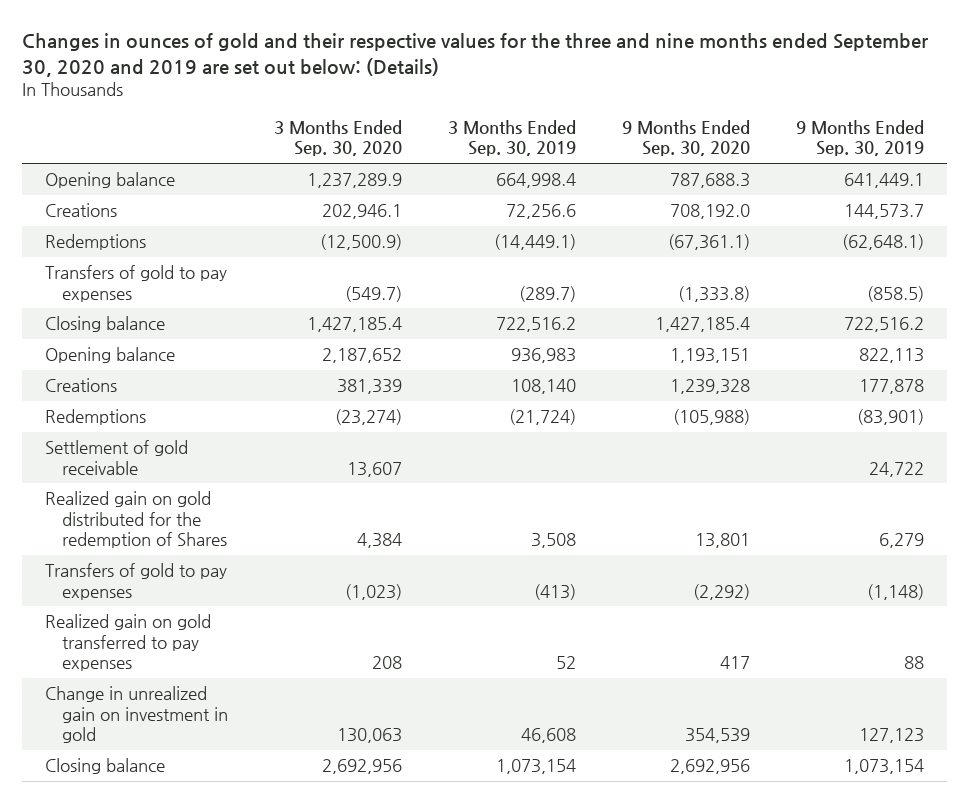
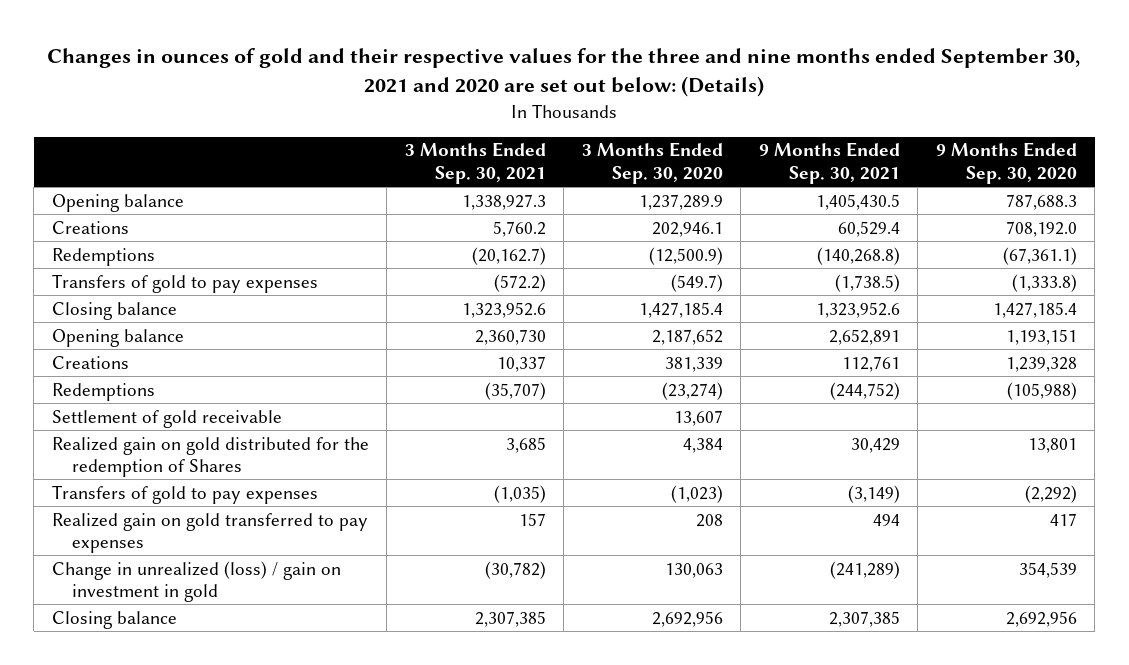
[21,33,928,77] Changes in ounces of gold and their respective values for the three and nine months ended September 30, 2020 and 2019 are set out below: (Details) -> [47,48,1081,98] Changes in ounces of gold and their respective values for the three and nine months ended September 30, 2021 and 2020 are set out below: (Details)
[447,120,576,157] 3 Months Ended Sep. 30, 2019 -> none
[795,120,924,157] 9 Months Ended Sep. 30, 2019 -> none
none -> [404,142,546,184] 3 Months Ended Sep. 30, 2021
none -> [758,142,900,184] 9 Months Ended Sep. 30, 2021
[44,686,228,743] Change in unrealized gain on investment in gold -> [51,560,341,602] Change in unrealized (loss) / gain on investment in gold

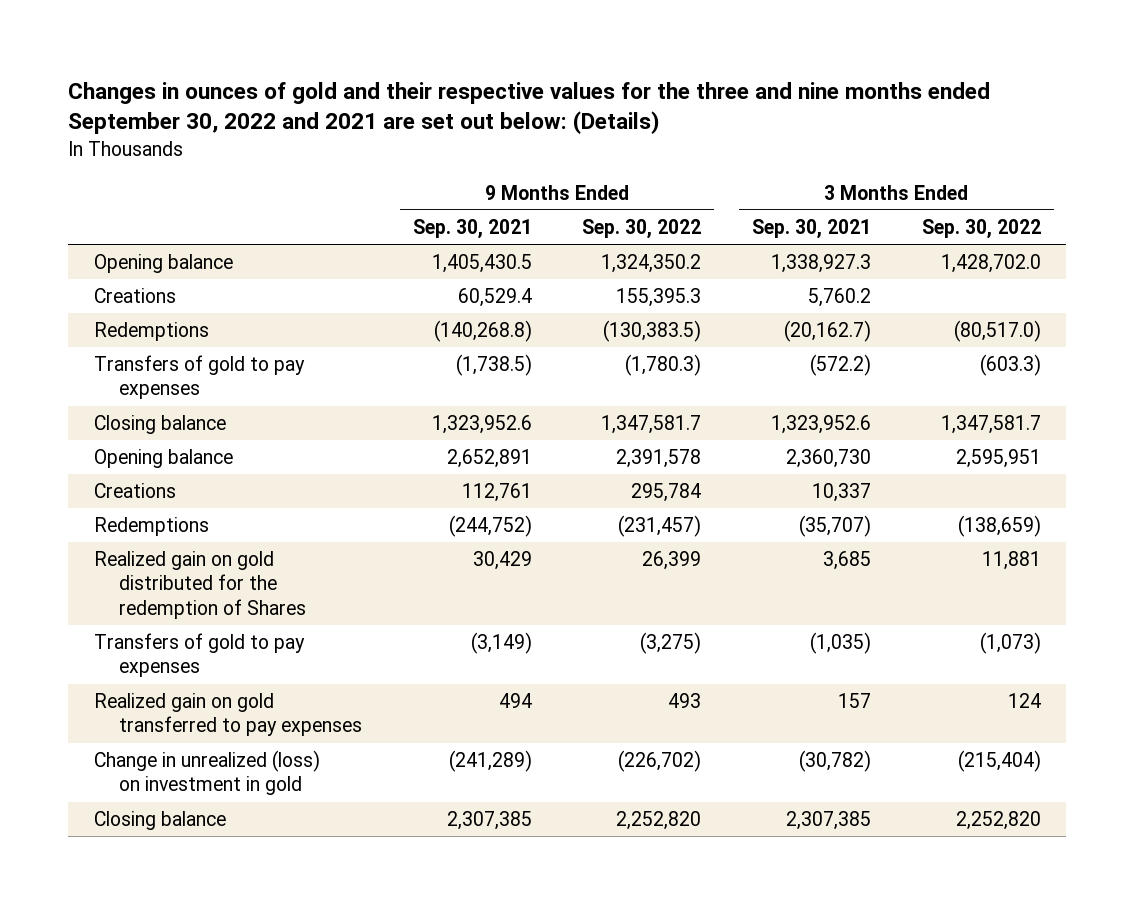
[47,48,1081,98] Changes in ounces of gold and their respective values for the three and nine months ended September 30, 2021 and 2020 are set out below: (Details) -> [68,81,991,135] Changes in ounces of gold and their respective values for the three and nine months ended September 30, 2022 and 2021 are set out below: (Details)
[581,142,723,184] 3 Months Ended Sep. 30, 2020 -> none
[935,142,1077,184] 9 Months Ended Sep. 30, 2020 -> none
none -> [582,219,702,240] Sep. 30, 2022
none -> [921,219,1041,240] Sep. 30, 2022
[51,409,282,428] Settlement of gold receivable -> none
[51,560,341,602] Change in unrealized (loss) / gain on investment in gold -> [93,750,320,796] Change in unrealized (loss) on investment in gold

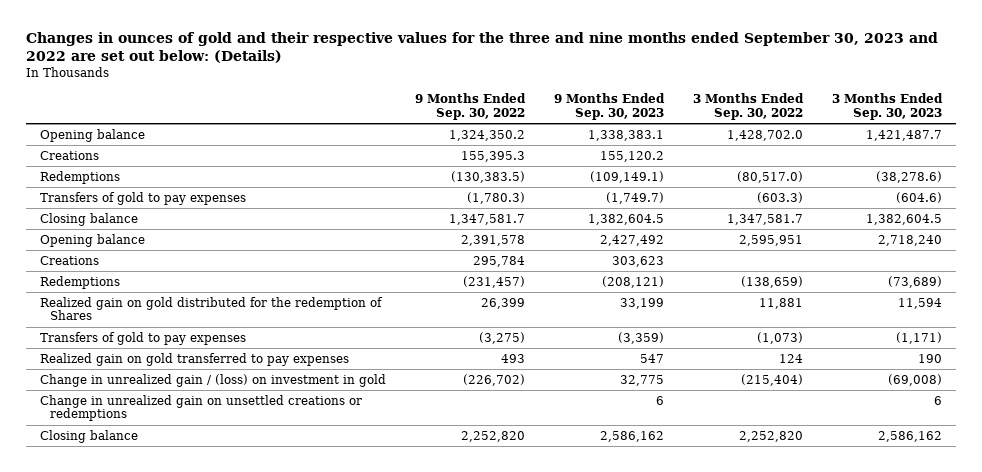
[68,81,991,135] Changes in ounces of gold and their respective values for the three and nine months ended September 30, 2022 and 2021 are set out below: (Details) -> [25,32,938,64] Changes in ounces of gold and their respective values for the three and nine months ended September 30, 2023 and 2022 are set out below: (Details)
[412,219,532,240] Sep. 30, 2021 -> none
[752,219,872,240] Sep. 30, 2021 -> none
none -> [553,93,665,120] 9 Months Ended Sep. 30, 2023
none -> [831,93,943,120] 3 Months Ended Sep. 30, 2023
[93,750,320,796] Change in unrealized (loss) on investment in gold -> [40,373,387,387] Change in unrealized gain / (loss) on investment in gold
none -> [40,394,363,422] Change in unrealized gain on unsettled creations or redemptions

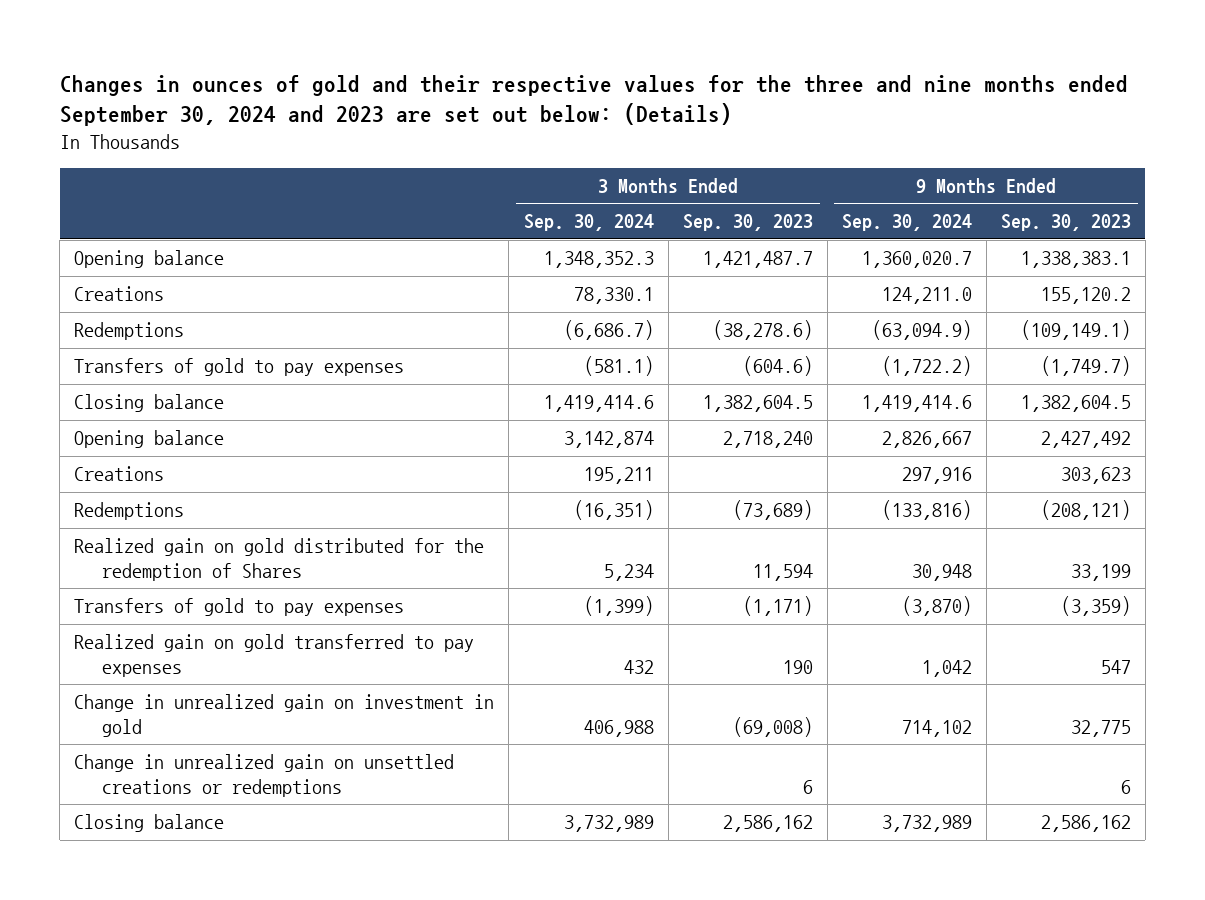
[25,32,938,64] Changes in ounces of gold and their respective values for the three and nine months ended September 30, 2023 and 2022 are set out below: (Details) -> [59,74,1128,127] Changes in ounces of gold and their respective values for the three and nine months ended September 30, 2024 and 2023 are set out below: (Details)
[414,93,526,120] 9 Months Ended Sep. 30, 2022 -> none
[692,93,804,120] 3 Months Ended Sep. 30, 2022 -> none
none -> [523,214,654,232] Sep. 30, 2024
none -> [841,214,972,232] Sep. 30, 2024
[40,373,387,387] Change in unrealized gain / (loss) on investment in gold -> [74,694,495,737] Change in unrealized gain on investment in gold

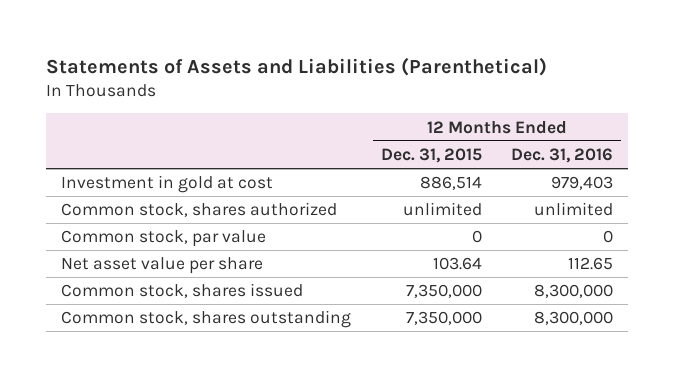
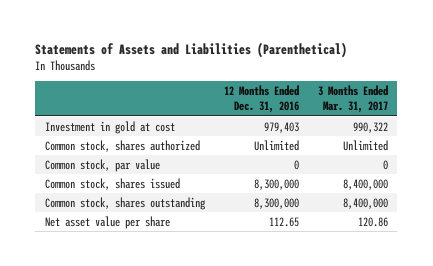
[380,147,482,163] Dec. 31, 2015 -> none
none -> [317,85,388,114] 3 Months Ended Mar. 31, 2017
[534,202,614,217] unlimited -> [253,139,299,151] Unlimited
[60,257,263,275] Net asset value per share -> [44,215,170,229] Net asset value per share

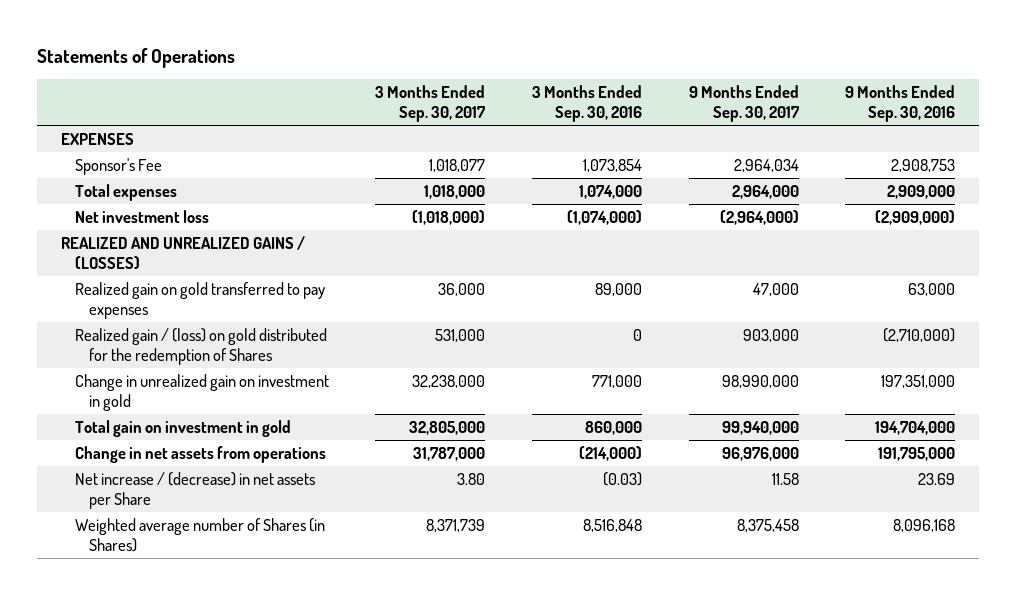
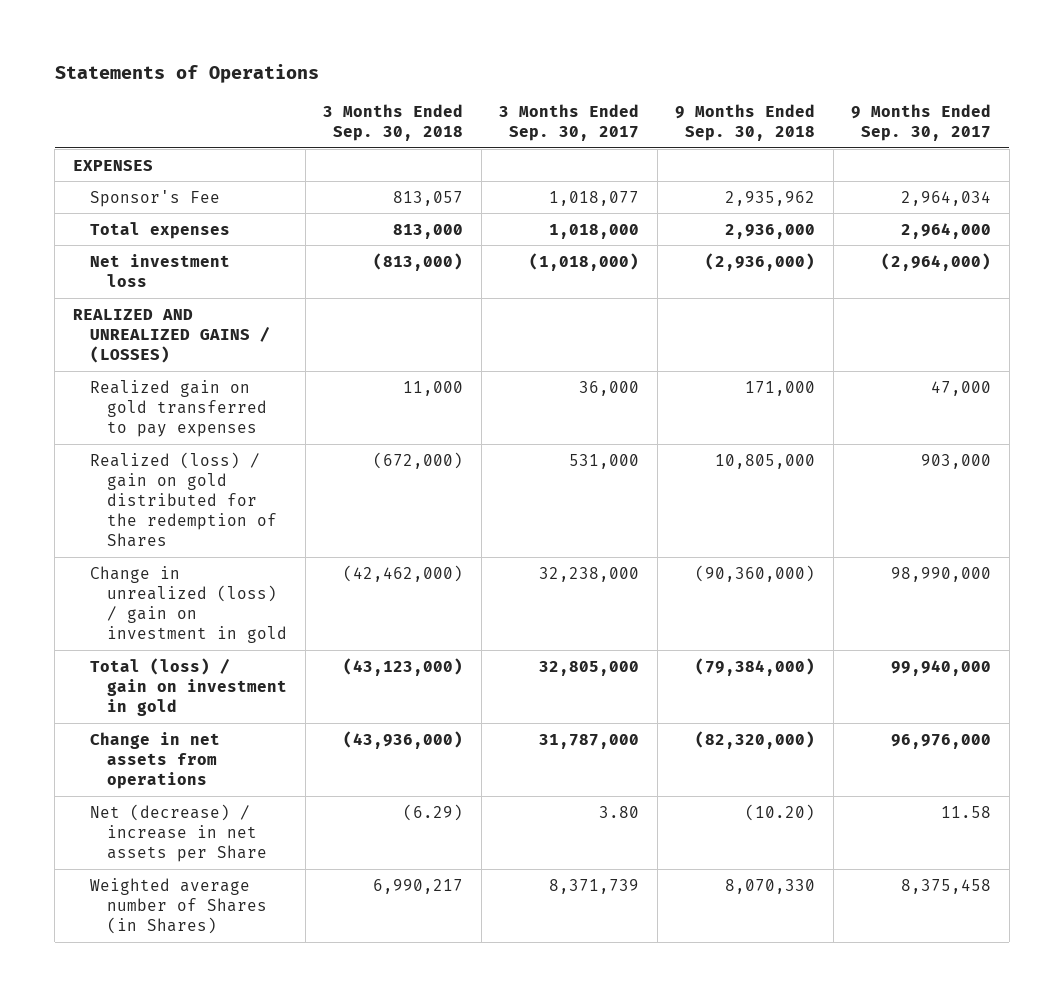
[531,84,642,123] 3 Months Ended Sep. 30, 2016 -> none
[845,84,956,123] 9 Months Ended Sep. 30, 2016 -> none
none -> [323,103,464,141] 3 Months Ended Sep. 30, 2018
none -> [675,103,816,141] 9 Months Ended Sep. 30, 2018
[74,327,327,366] Realized gain / (loss) on gold distributed for the redemption of Shares -> [89,451,278,548] Realized (loss) / gain on gold distributed for the redemption of Shares
[74,373,329,412] Change in unrealized gain on investment in gold -> [89,565,288,644] Change in unrealized (loss) / gain on investment in gold
[74,419,291,437] Total gain on investment in gold -> [89,657,288,716] Total (loss) / gain on investment in gold
[74,471,315,510] Net increase / (decrease) in net assets per Share -> [89,803,268,862] Net (decrease) / increase in net assets per Share

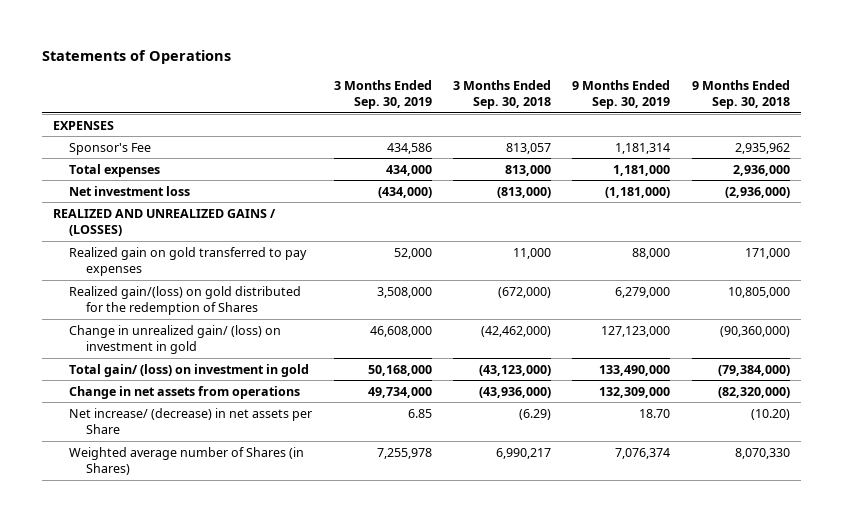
[499,103,640,141] 3 Months Ended Sep. 30, 2017 -> none
[851,103,992,141] 9 Months Ended Sep. 30, 2017 -> none
none -> [333,79,432,109] 3 Months Ended Sep. 30, 2019
none -> [572,79,671,109] 9 Months Ended Sep. 30, 2019
[89,451,278,548] Realized (loss) / gain on gold distributed for the redemption of Shares -> [69,285,302,315] Realized gain/(loss) on gold distributed for the redemption of Shares
[89,565,288,644] Change in unrealized (loss) / gain on investment in gold -> [69,324,282,354] Change in unrealized gain/ (loss) on investment in gold
[89,657,288,716] Total (loss) / gain on investment in gold -> [69,363,310,377] Total gain/ (loss) on investment in gold
[89,803,268,862] Net (decrease) / increase in net assets per Share -> [69,407,313,434] Net increase/ (decrease) in net assets per Share

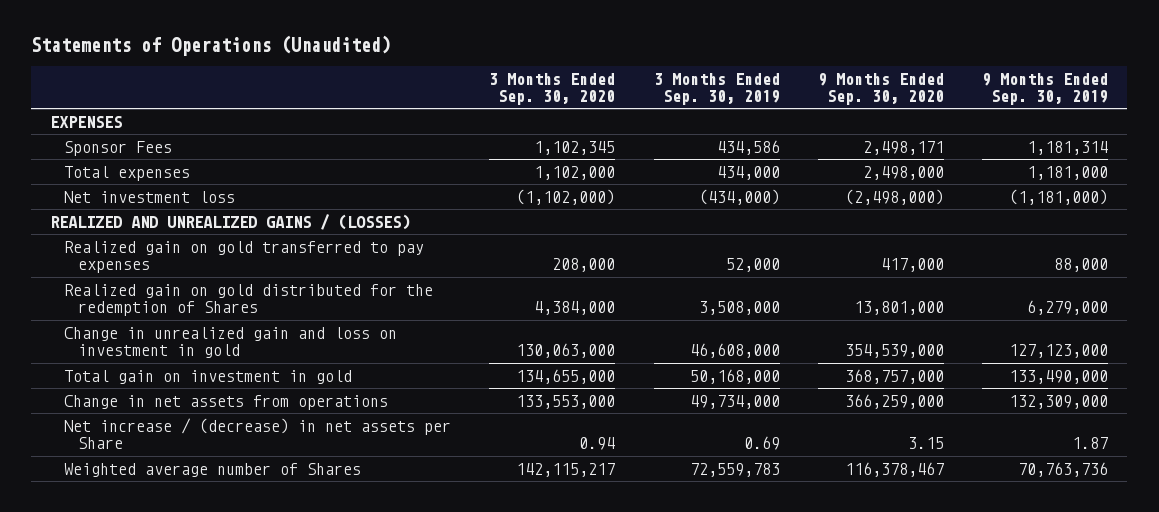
[42,50,232,65] Statements of Operations -> [31,35,392,57] Statements of Operations (Unaudited)
[453,79,552,109] 3 Months Ended Sep. 30, 2018 -> none
[691,79,790,109] 9 Months Ended Sep. 30, 2018 -> none
none -> [489,72,616,106] 3 Months Ended Sep. 30, 2020
none -> [817,72,944,106] 9 Months Ended Sep. 30, 2020
[69,142,152,155] Sponsor's Fee -> [64,140,173,156] Sponsor Fees
[69,285,302,315] Realized gain/(loss) on gold distributed for the redemption of Shares -> [64,283,434,317] Realized gain on gold distributed for the redemption of Shares
[69,324,282,354] Change in unrealized gain/ (loss) on investment in gold -> [64,326,398,359] Change in unrealized gain and loss on investment in gold
[69,363,310,377] Total gain/ (loss) on investment in gold -> [64,369,353,384] Total gain on investment in gold
[69,407,313,434] Net increase/ (decrease) in net assets per Share -> [64,417,452,450] Net increase / (decrease) in net assets per Share
[407,408,432,418] 6.85 -> [743,436,780,451] 0.69
[639,408,671,418] 18.70 -> [1072,437,1109,450] 1.87
[69,446,305,475] Weighted average number of Shares (in Shares) -> [64,462,362,477] Weighted average number of Shares
[376,447,432,459] 7,255,978 -> [689,462,780,477] 72,559,783
[615,447,671,459] 7,076,374 -> [1018,461,1109,477] 70,763,736

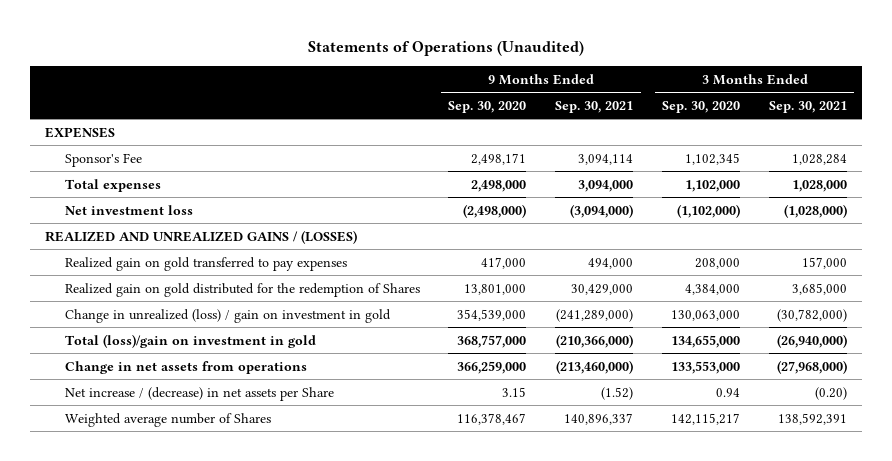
[653,72,780,106] 3 Months Ended Sep. 30, 2019 -> none
[982,72,1109,106] 9 Months Ended Sep. 30, 2019 -> none
none -> [555,100,634,113] Sep. 30, 2021
none -> [769,100,848,113] Sep. 30, 2021
[64,140,173,156] Sponsor Fees -> [64,152,142,167] Sponsor's Fee
[64,326,398,359] Change in unrealized gain and loss on investment in gold -> [64,308,391,323] Change in unrealized (loss) / gain on investment in gold
[64,369,353,384] Total gain on investment in gold -> [64,333,316,348] Total (loss)/gain on investment in gold

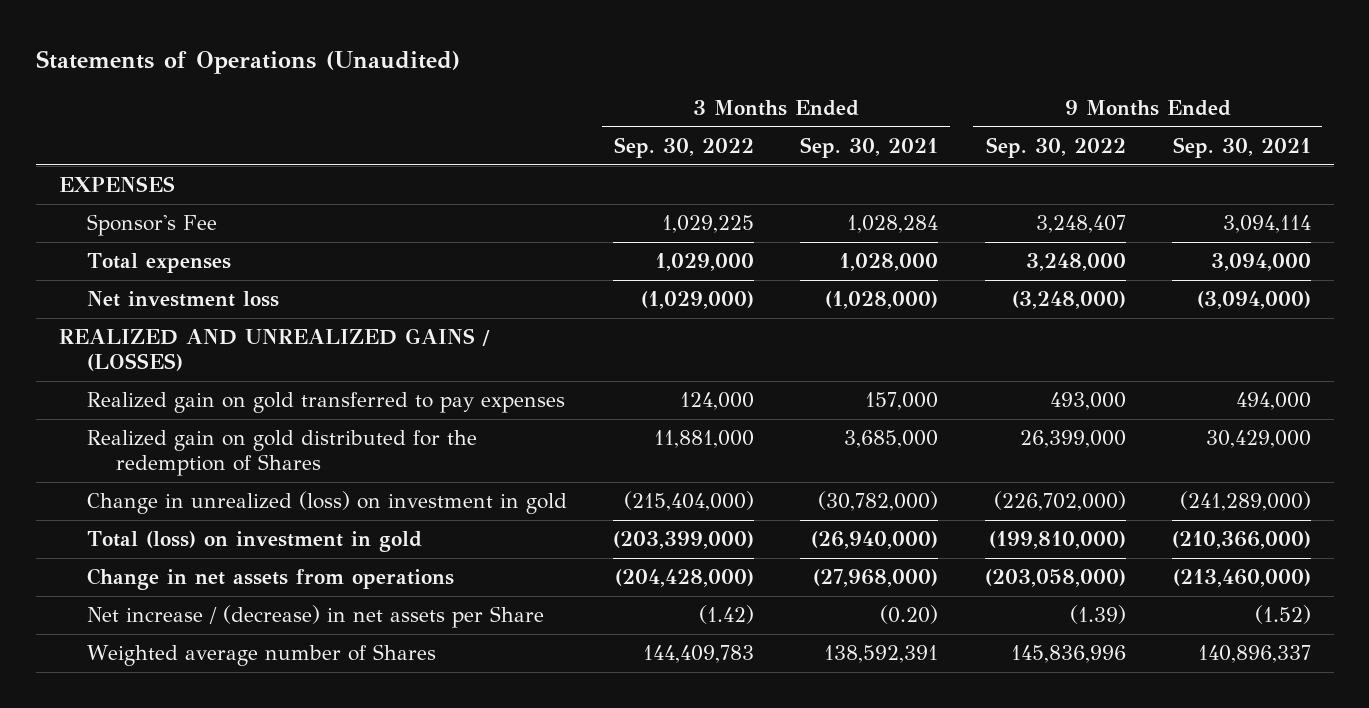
[448,100,527,113] Sep. 30, 2020 -> none
[662,100,741,113] Sep. 30, 2020 -> none
none -> [614,136,755,158] Sep. 30, 2022
none -> [985,136,1126,158] Sep. 30, 2022
[64,308,391,323] Change in unrealized (loss) / gain on investment in gold -> [87,491,568,515] Change in unrealized (loss) on investment in gold
[64,333,316,348] Total (loss)/gain on investment in gold -> [87,531,423,553] Total (loss) on investment in gold

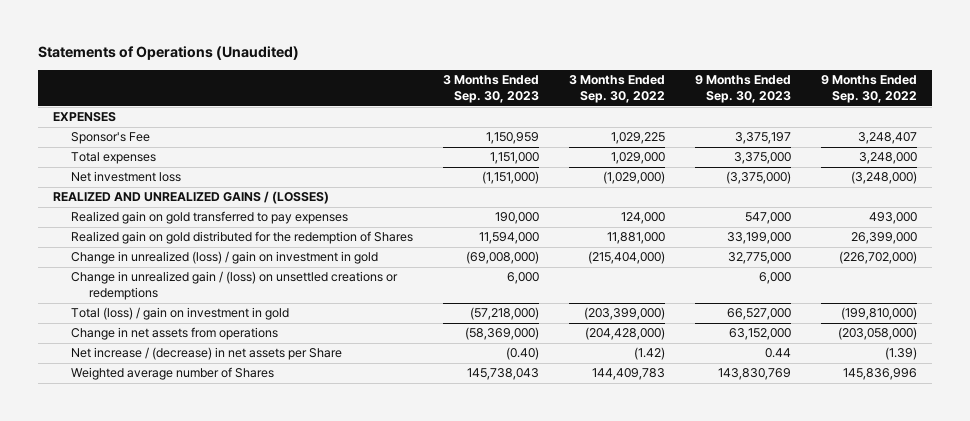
[800,136,939,158] Sep. 30, 2021 -> none
[1172,136,1311,158] Sep. 30, 2021 -> none
none -> [443,75,540,103] 3 Months Ended Sep. 30, 2023
none -> [694,75,791,103] 9 Months Ended Sep. 30, 2023
[87,491,568,515] Change in unrealized (loss) on investment in gold -> [71,251,379,265] Change in unrealized (loss) / gain on investment in gold
none -> [71,271,399,301] Change in unrealized gain / (loss) on unsettled creations or redemptions
[87,531,423,553] Total (loss) on investment in gold -> [71,307,290,321] Total (loss) / gain on investment in gold

